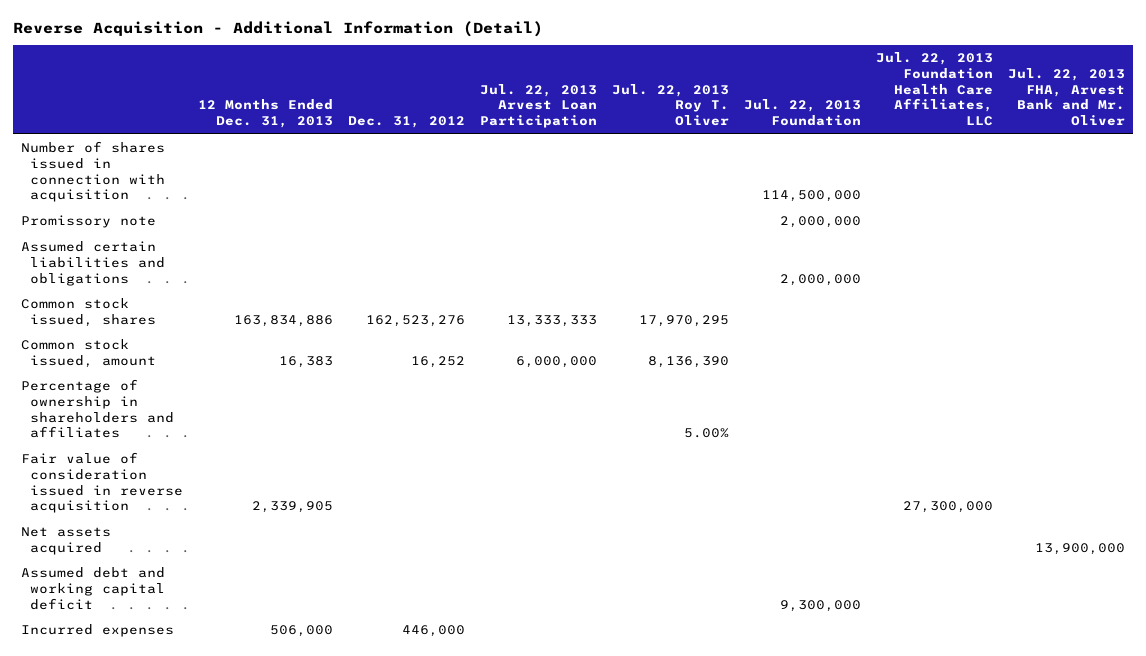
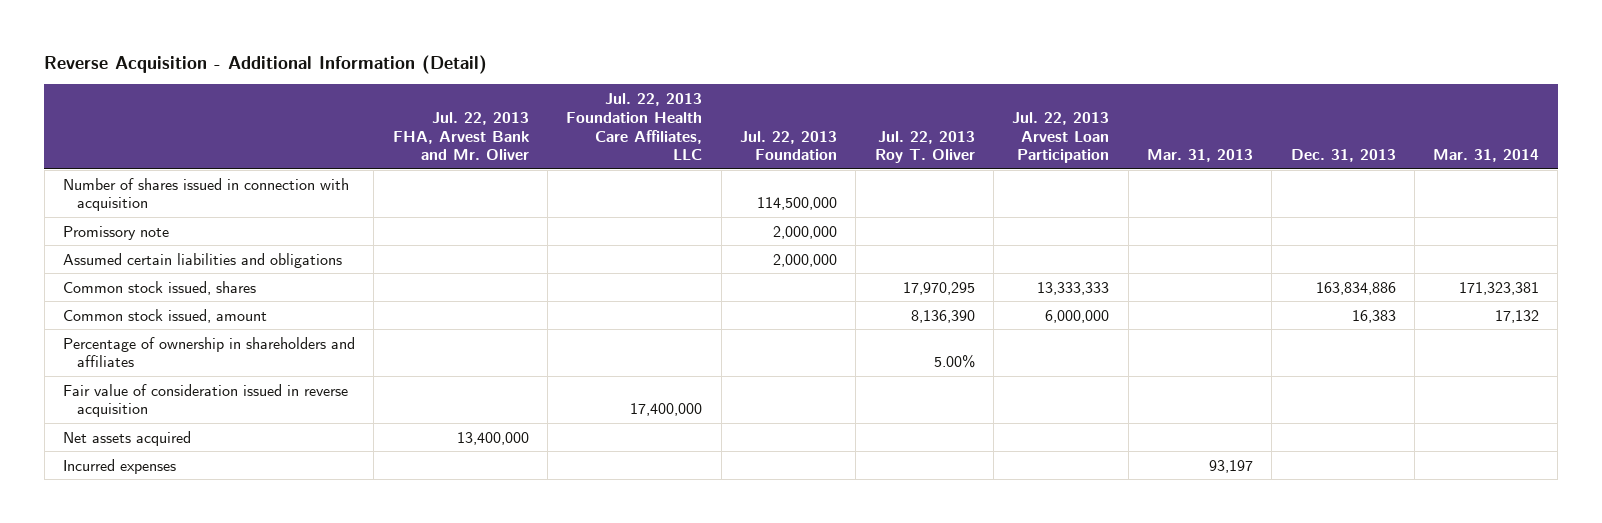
[197,99,333,129] 12 Months Ended Dec. 31, 2013 -> none
[348,116,466,129] Dec. 31, 2012 -> none
none -> [1146,149,1253,163] Mar. 31, 2013
none -> [1290,149,1396,163] Dec. 31, 2013
none -> [1433,149,1540,163] Mar. 31, 2014
[20,567,165,610] Assumed debt and working capital deficit -> none
[903,501,994,514] 27,300,000 -> [630,403,703,417] 17,400,000
[1035,542,1126,555] 13,900,000 -> [456,431,529,445] 13,400,000

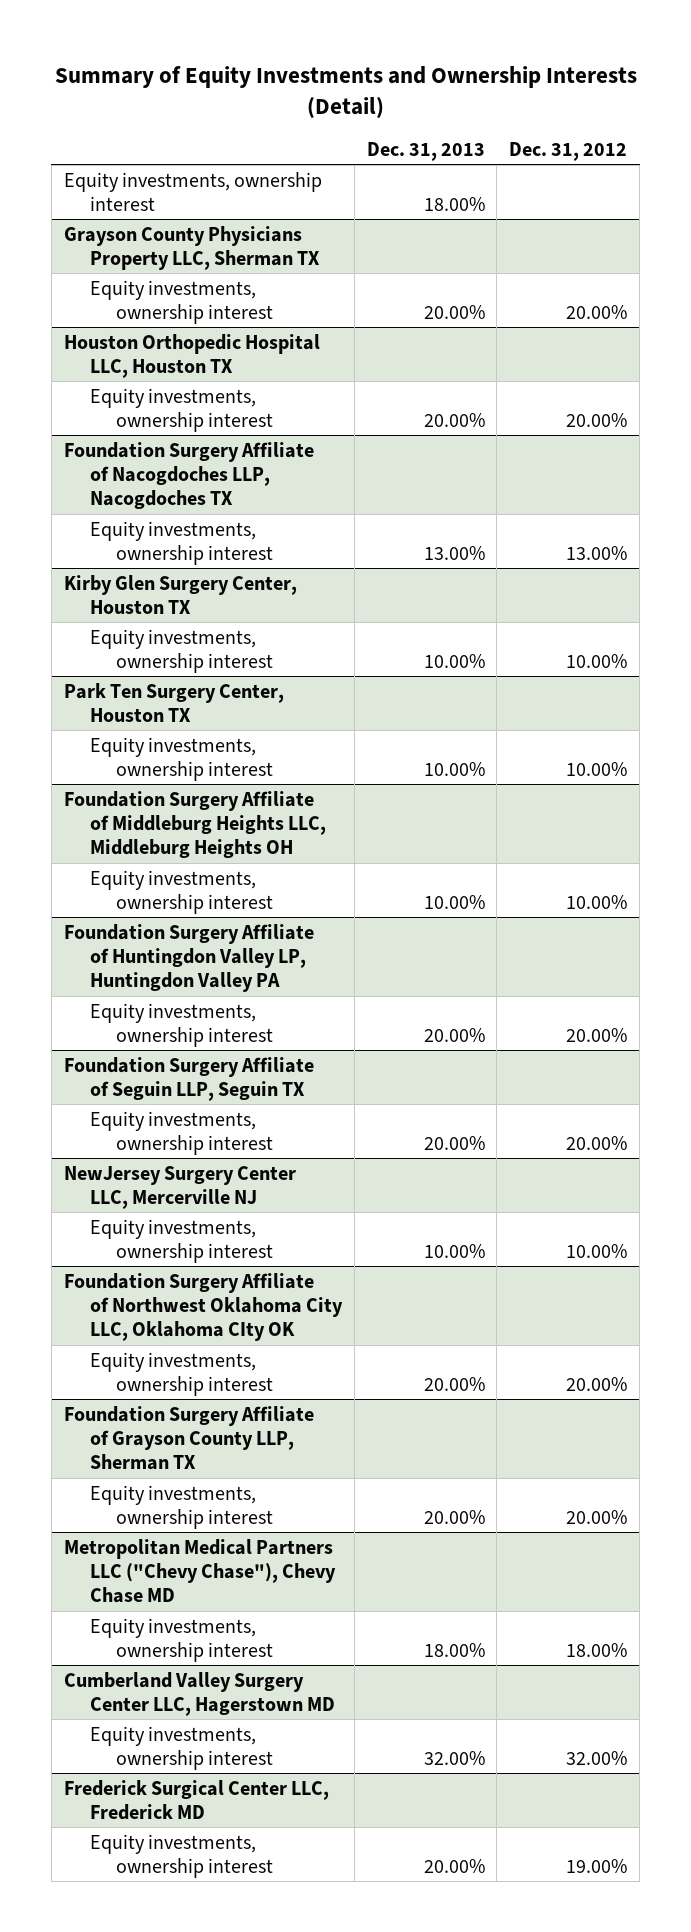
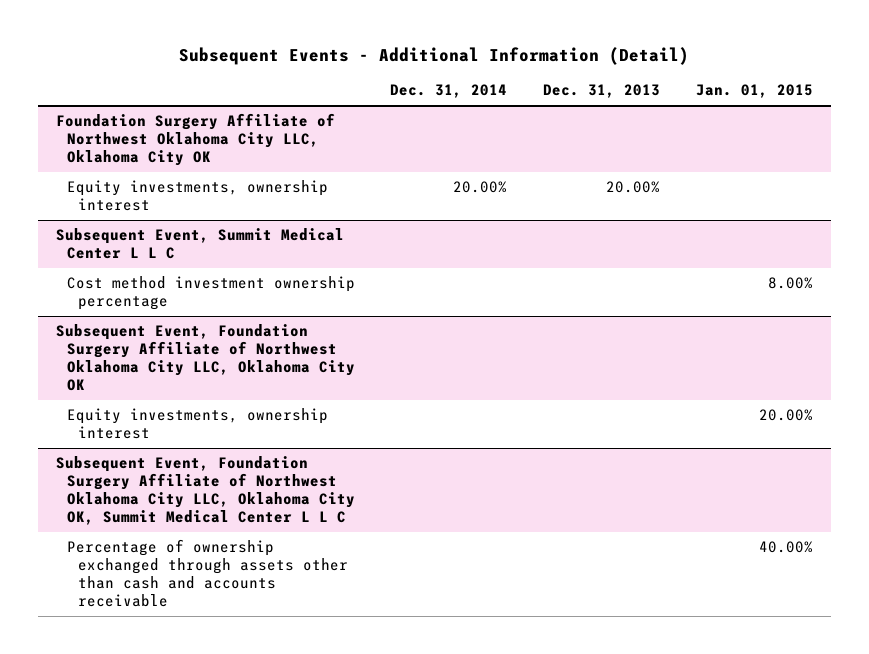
[54,65,637,120] Summary of Equity Investments and Ownership Interests (Detail) -> [179,46,690,65] Subsequent Events - Additional Information (Detail)
[509,141,628,161] Dec. 31, 2012 -> none
none -> [390,84,508,99] Dec. 31, 2014
none -> [695,84,813,99] Jan. 01, 2015
[63,171,322,211] Equity investments, ownership interest -> none
[63,225,320,270] Grayson County Physicians Property LLC, Sherman TX -> none
[89,279,273,324] Equity investments, ownership interest -> none
[63,333,320,378] Houston Orthopedic Hospital LLC, Houston TX -> none
[89,387,273,432] Equity investments, ownership interest -> none
[63,441,314,510] Foundation Surgery Affiliate of Nacogdoches LLP, Nacogdoches TX -> none
[89,520,273,565] Equity investments, ownership interest -> none
[63,574,297,614] Kirby Glen Surgery Center, Houston TX -> none
[89,628,273,673] Equity investments, ownership interest -> none
[63,682,284,722] Park Ten Surgery Center, Houston TX -> none
[89,736,273,781] Equity investments, ownership interest -> none
[63,790,326,859] Foundation Surgery Affiliate of Middleburg Heights LLC, Middleburg Heights OH -> none
[89,869,273,914] Equity investments, ownership interest -> none
[63,923,314,993] Foundation Surgery Affiliate of Huntingdon Valley LP, Huntingdon Valley PA -> none
[89,1002,273,1047] Equity investments, ownership interest -> none
[63,1056,314,1101] Foundation Surgery Affiliate of Seguin LLP, Seguin TX -> none
[89,1110,273,1155] Equity investments, ownership interest -> none
[63,1165,296,1209] NewJersey Surgery Center LLC, Mercerville NJ -> none
[89,1218,273,1263] Equity investments, ownership interest -> none
[63,1272,343,1342] Foundation Surgery Affiliate of Northwest Oklahoma City LLC, Oklahoma CIty OK -> [55,112,335,167] Foundation Surgery Affiliate of Northwest Oklahoma City LLC, Oklahoma City OK
[63,1405,314,1471] Foundation Surgery Affiliate of Grayson County LLP, Sherman TX -> none
[89,1484,273,1529] Equity investments, ownership interest -> none
[63,1538,336,1604] Metropolitan Medical Partners LLC ("Chevy Chase"), Chevy Chase MD -> none
[89,1617,273,1662] Equity investments, ownership interest -> none
[63,1671,335,1716] Cumberland Valley Surgery Center LLC, Hagerstown MD -> none
[89,1725,273,1770] Equity investments, ownership interest -> none
[63,1779,329,1820] Frederick Surgical Center LLC, Frederick MD -> none
[89,1833,273,1878] Equity investments, ownership interest -> none
none -> [55,227,344,259] Subsequent Event, Summit Medical Center L L C
none -> [66,275,355,310] Cost method investment ownership percentage
none -> [55,323,355,392] Subsequent Event, Foundation Surgery Affiliate of Northwest Oklahoma City LLC, Oklahoma City OK
none -> [66,407,328,439] Equity investments, ownership interest
none -> [55,455,355,526] Subsequent Event, Foundation Surgery Affiliate of Northwest Oklahoma City LLC, Oklahoma City OK, Summit Medical Center L L C
none -> [66,538,348,608] Percentage of ownership exchanged through assets other than cash and accounts receivable

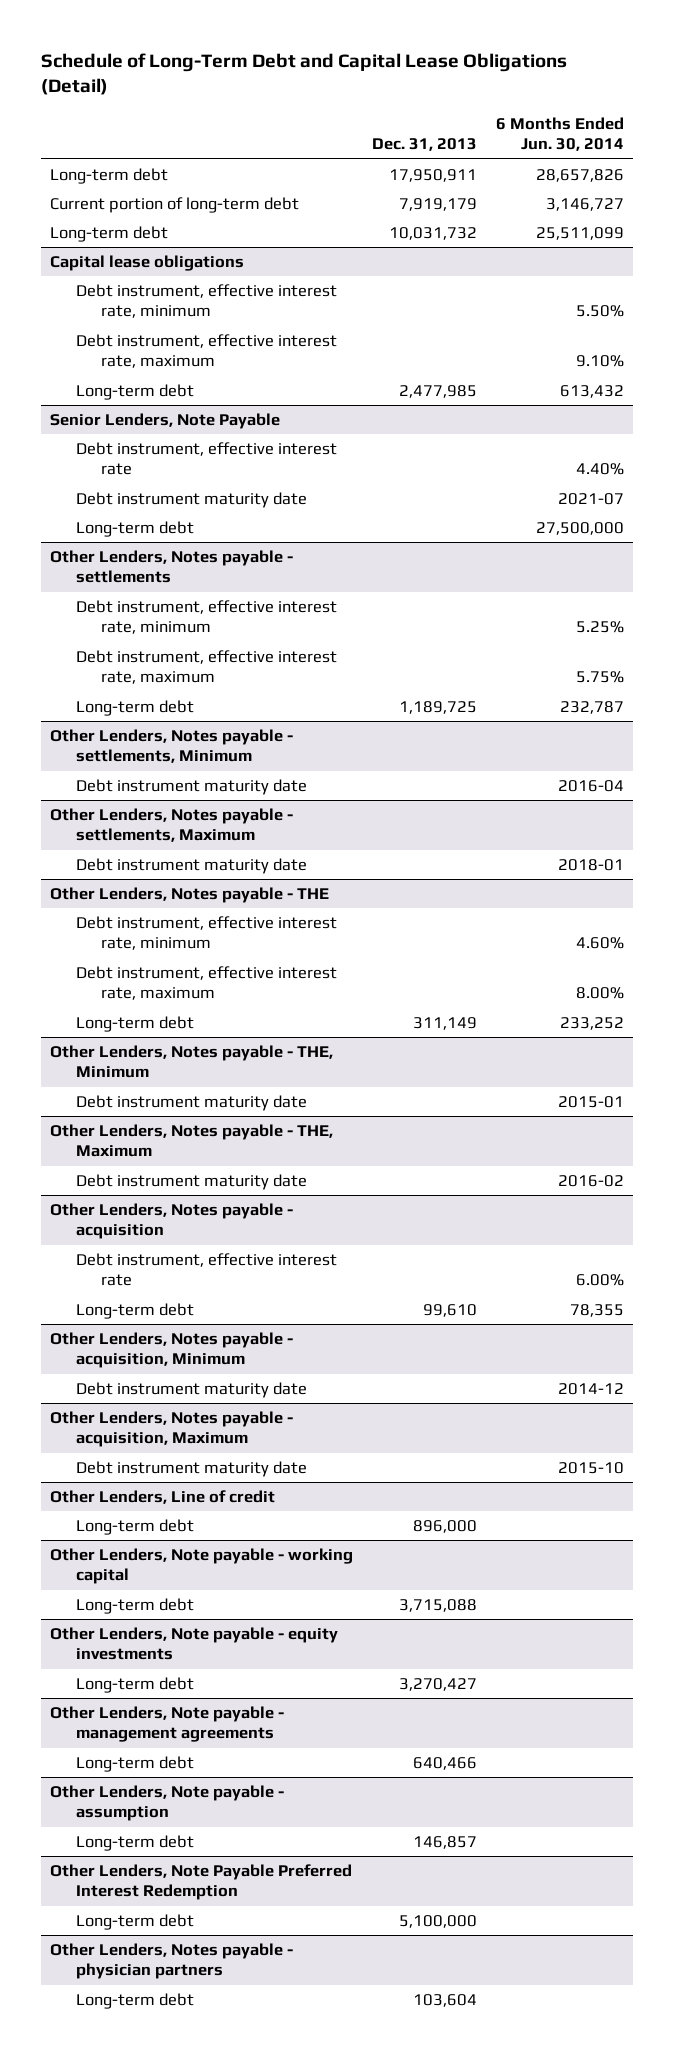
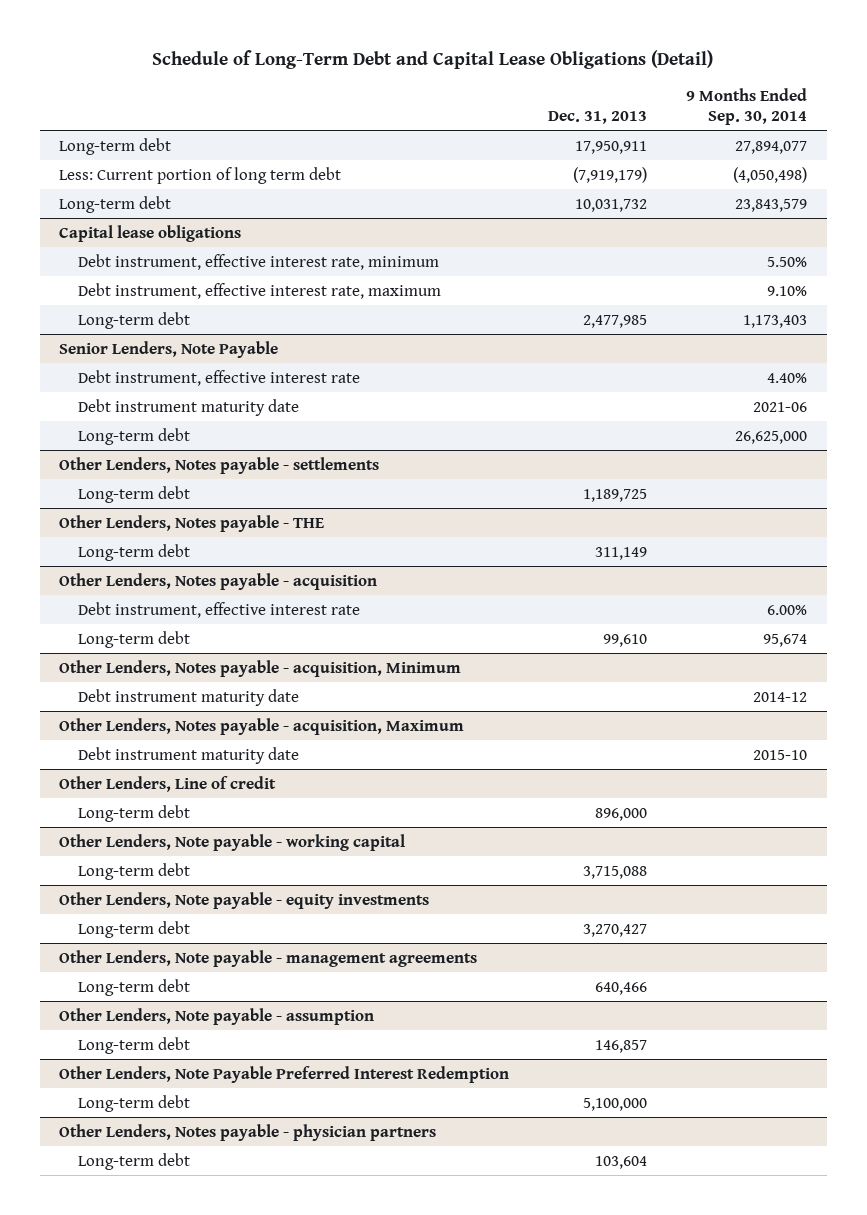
[496,117,625,152] 6 Months Ended Jun. 30, 2014 -> none
none -> [686,87,808,125] 9 Months Ended Sep. 30, 2014
[50,197,300,214] Current portion of long-term debt -> [59,166,342,184] Less: Current portion of long term debt
[399,198,478,212] 7,919,179 -> [573,166,648,183] (7,919,179)
[75,600,337,635] Debt instrument, effective interest rate, minimum -> none
[75,650,337,685] Debt instrument, effective interest rate, maximum -> none
[50,729,294,764] Other Lenders, Notes payable - settlements, Minimum -> none
[75,779,307,796] Debt instrument maturity date -> none
[50,808,294,843] Other Lenders, Notes payable - settlements, Maximum -> none
[75,858,307,875] Debt instrument maturity date -> none
[75,916,337,951] Debt instrument, effective interest rate, minimum -> none
[75,966,337,1001] Debt instrument, effective interest rate, maximum -> none
[50,1045,334,1079] Other Lenders, Notes payable - THE, Minimum -> none
[75,1095,307,1112] Debt instrument maturity date -> none
[50,1124,334,1158] Other Lenders, Notes payable - THE, Maximum -> none
[75,1174,307,1191] Debt instrument maturity date -> none

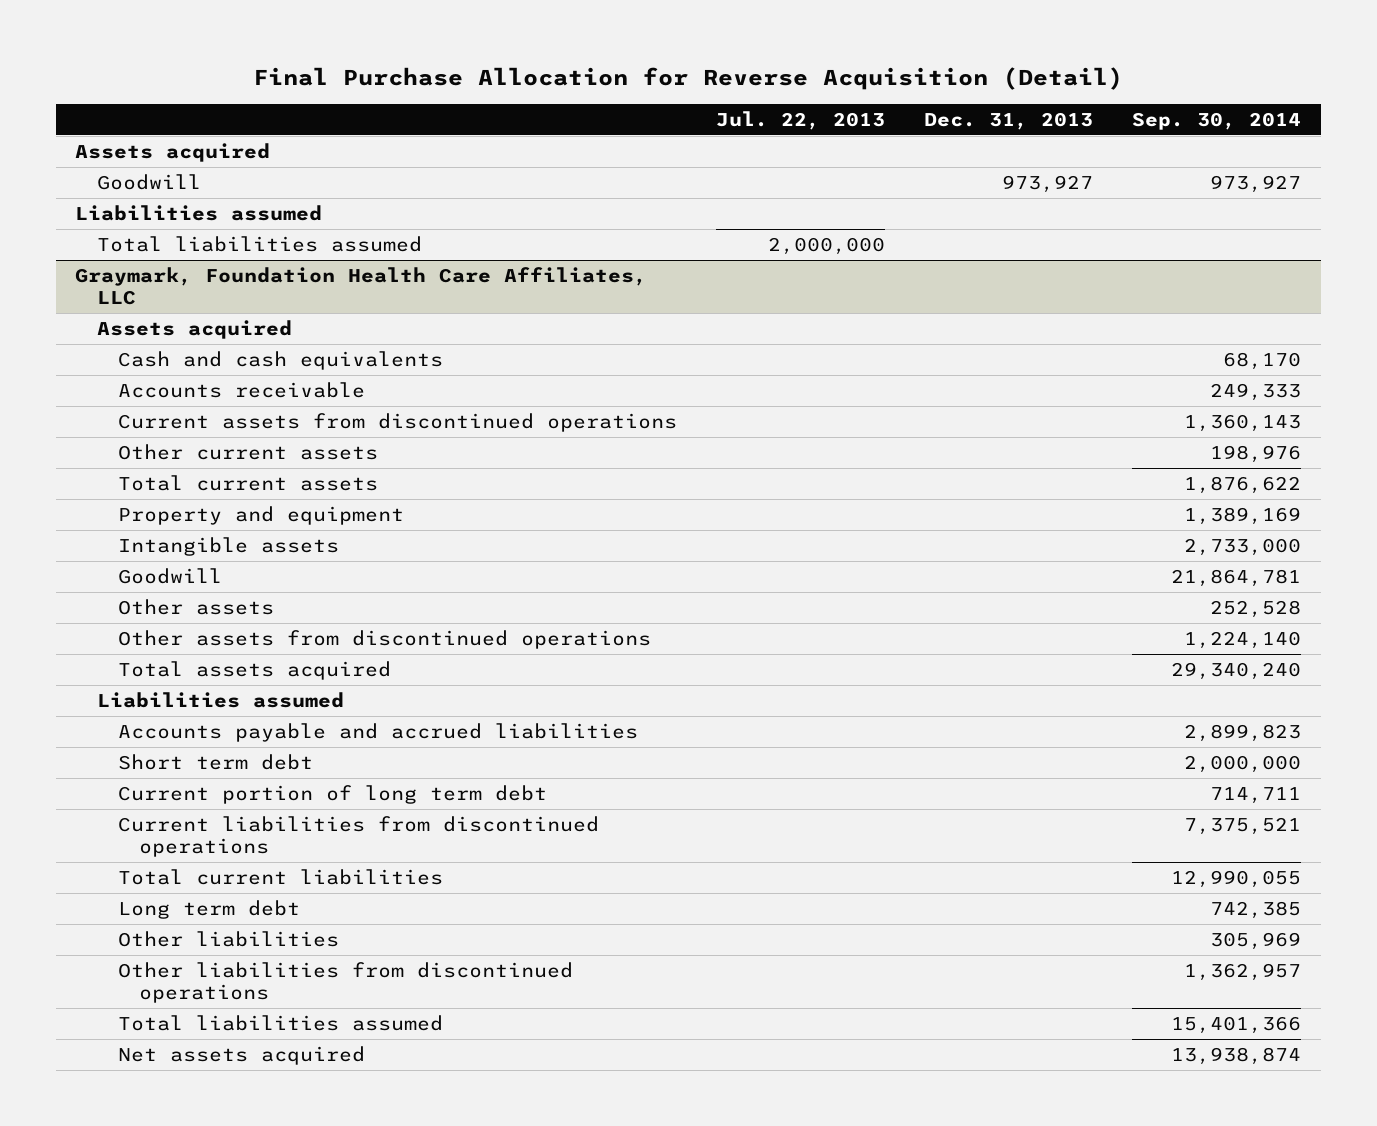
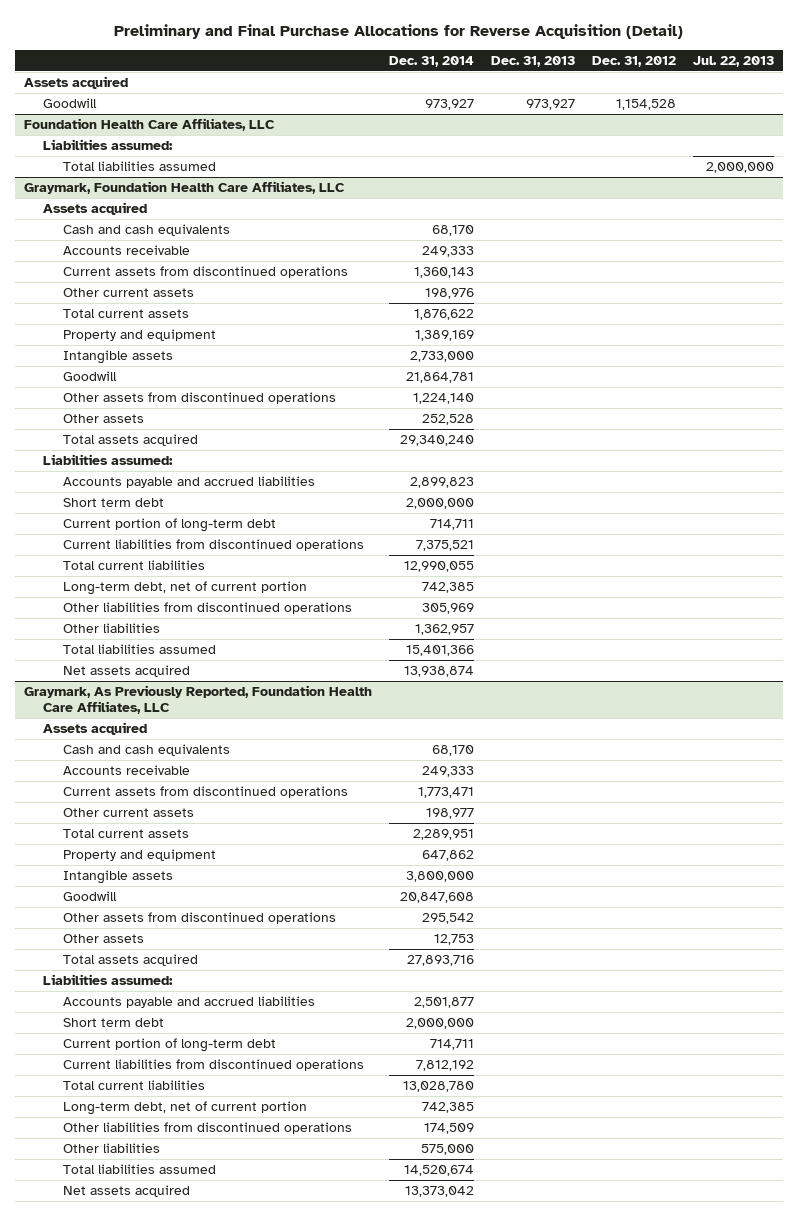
[253,67,1124,91] Final Purchase Allocation for Reverse Acquisition (Detail) -> [114,24,684,40] Preliminary and Final Purchase Allocations for Reverse Acquisition (Detail)
[1132,111,1302,130] Sep. 30, 2014 -> none
none -> [388,55,474,67] Dec. 31, 2014
none -> [592,55,677,67] Dec. 31, 2012
[75,204,323,221] Liabilities assumed -> none
[96,235,422,252] Total liabilities assumed -> none
none -> [23,118,275,132] Foundation Health Care Affiliates, LLC
none -> [43,139,174,151] Liabilities assumed:
none -> [62,161,216,172] Total liabilities assumed
[117,598,274,615] Other assets -> [62,414,144,424] Other assets
[96,691,344,708] Liabilities assumed -> [43,454,174,466] Liabilities assumed:
[117,784,547,804] Current portion of long term debt -> [62,518,276,533] Current portion of long-term debt
[117,899,300,919] Long term debt -> [62,581,307,596] Long-term debt, net of current portion
[117,930,339,947] Other liabilities -> [62,623,160,634] Other liabilities
none -> [23,685,372,715] Graymark, As Previously Reported, Foundation Health Care Affiliates, LLC
none -> [43,722,148,736] Assets acquired
none -> [62,744,230,757] Cash and cash equivalents
none -> [62,765,190,776] Accounts receivable
none -> [62,786,348,799] Current assets from discontinued operations
none -> [62,808,194,818] Other current assets
none -> [62,829,189,839] Total current assets
none -> [62,849,216,862] Property and equipment
none -> [62,870,173,885] Intangible assets
none -> [62,891,117,902] Goodwill
none -> [62,912,336,925] Other assets from discontinued operations
none -> [62,934,144,944] Other assets
none -> [62,954,198,967] Total assets acquired
none -> [43,974,174,986] Liabilities assumed:
none -> [62,996,315,1009] Accounts payable and accrued liabilities
none -> [62,1018,164,1028] Short term debt
none -> [62,1038,276,1053] Current portion of long-term debt
none -> [62,1059,364,1072] Current liabilities from discontinued operations
none -> [62,1080,205,1091] Total current liabilities
none -> [62,1101,307,1116] Long-term debt, net of current portion
none -> [62,1122,352,1135] Other liabilities from discontinued operations
none -> [62,1143,160,1154] Other liabilities
none -> [62,1164,216,1175] Total liabilities assumed
none -> [62,1185,190,1198] Net assets acquired

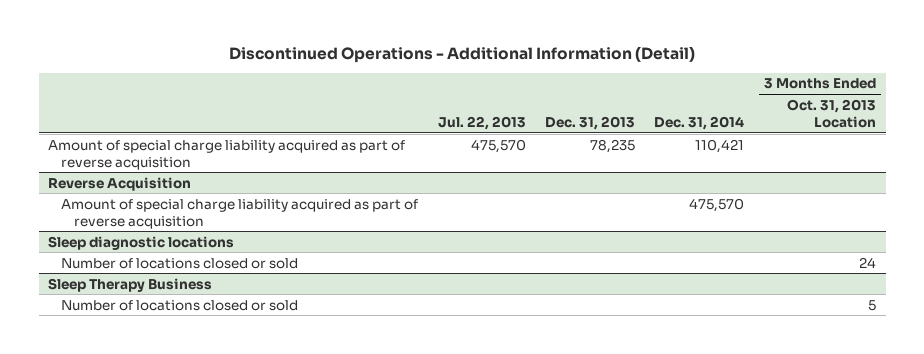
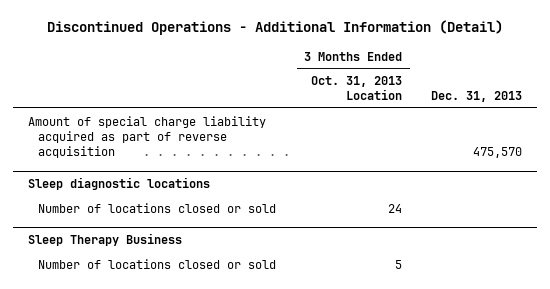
[437,115,526,130] Jul. 22, 2013 -> none
[654,115,745,130] Dec. 31, 2014 -> none
[48,176,192,191] Reverse Acquisition -> none
[61,198,419,229] Amount of special charge liability acquired as part of reverse acquisition -> none
[590,138,636,153] 78,235 -> [473,147,523,159] 475,570

